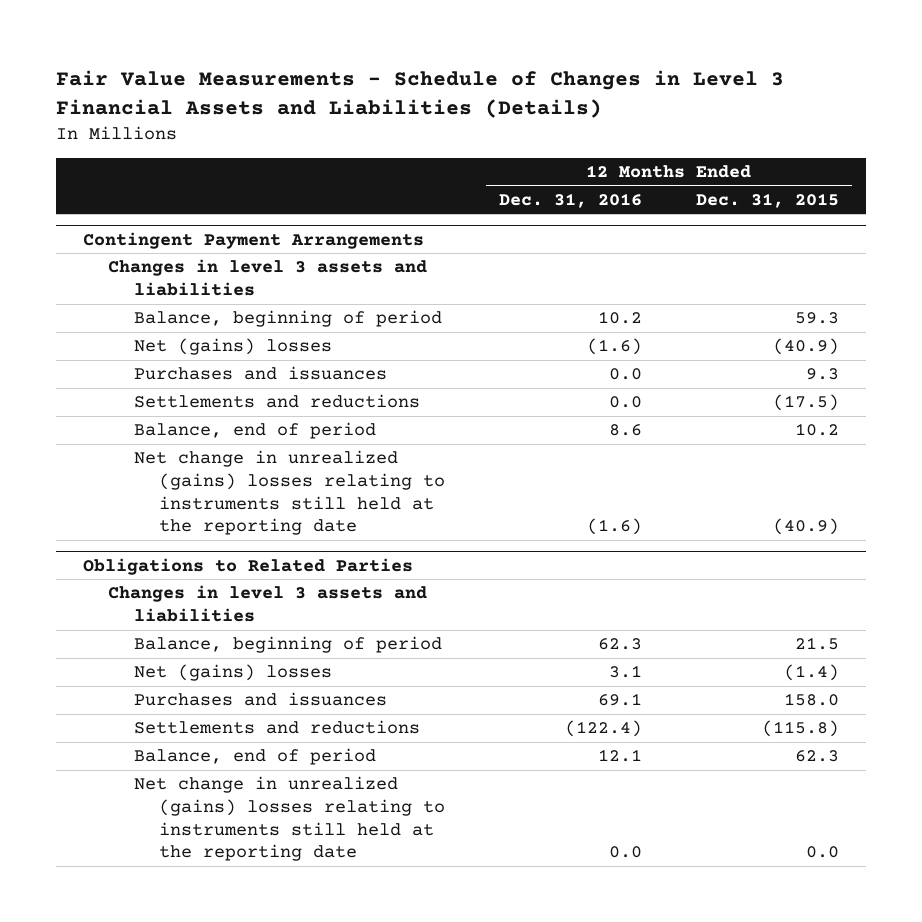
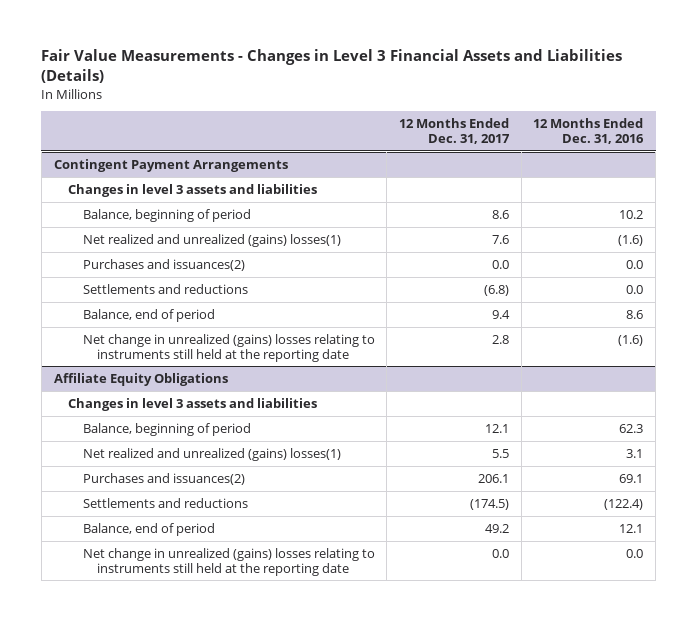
[55,69,784,118] Fair Value Measurements - Schedule of Changes in Level 3 Financial Assets and Liabilities (Details) -> [41,49,623,84] Fair Value Measurements - Changes in Level 3 Financial Assets and Liabilities (Details)
[695,192,839,208] Dec. 31, 2015 -> none
none -> [399,118,511,145] 12 Months Ended Dec. 31, 2017
[133,338,332,356] Net (gains) losses -> [82,233,341,247] Net realized and unrealized (gains) losses(1)
[133,366,387,381] Purchases and issuances -> [82,258,245,271] Purchases and issuances(2)
[82,557,413,575] Obligations to Related Parties -> [53,372,228,386] Affiliate Equity Obligations
[133,664,332,682] Net (gains) losses -> [82,447,341,461] Net realized and unrealized (gains) losses(1)
[133,692,387,707] Purchases and issuances -> [82,472,245,485] Purchases and issuances(2)

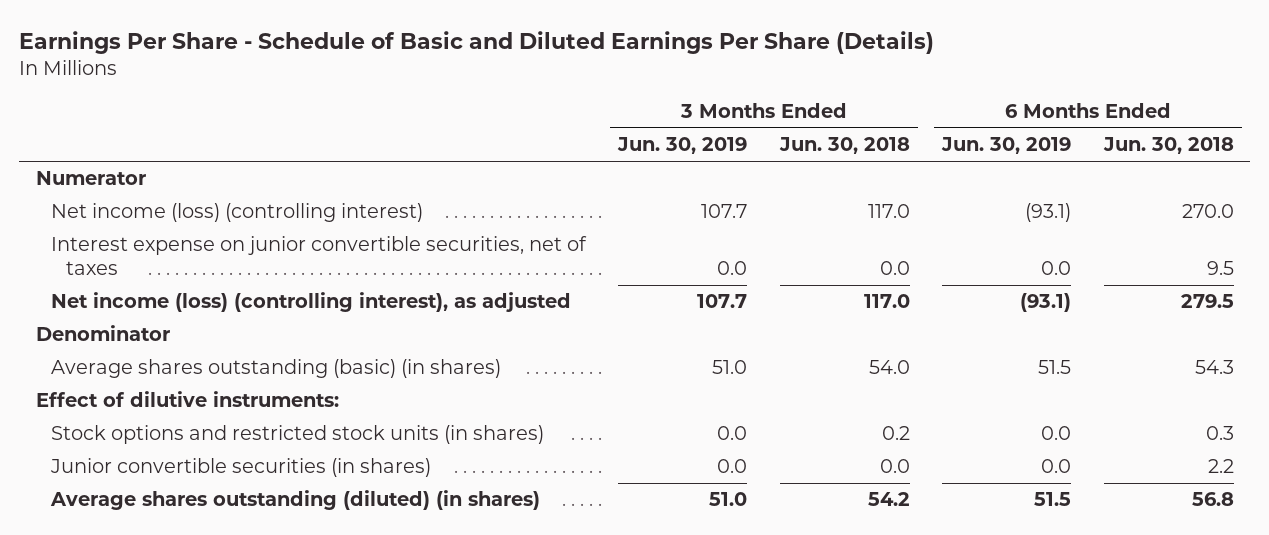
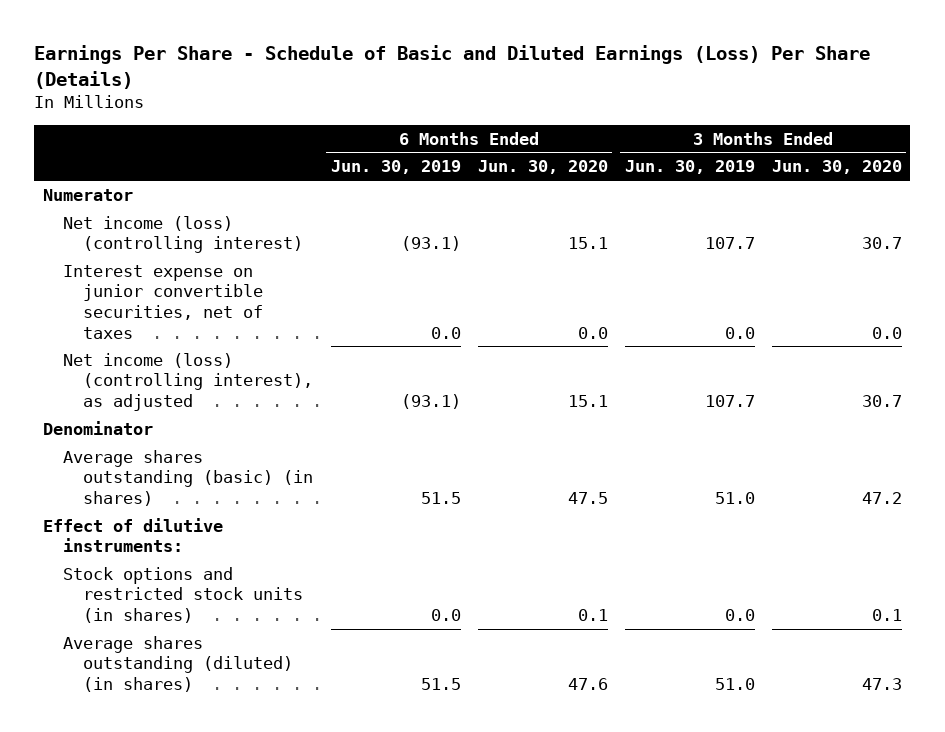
[19,31,935,55] Earnings Per Share - Schedule of Basic and Diluted Earnings Per Share (Details) -> [34,45,871,90] Earnings Per Share - Schedule of Basic and Diluted Earnings (Loss) Per Share (Details)
[778,137,910,155] Jun. 30, 2018 -> none
[1102,137,1234,155] Jun. 30, 2018 -> none
none -> [477,160,608,175] Jun. 30, 2020
none -> [771,160,902,175] Jun. 30, 2020
[49,458,431,478] Junior convertible securities (in shares) -> none

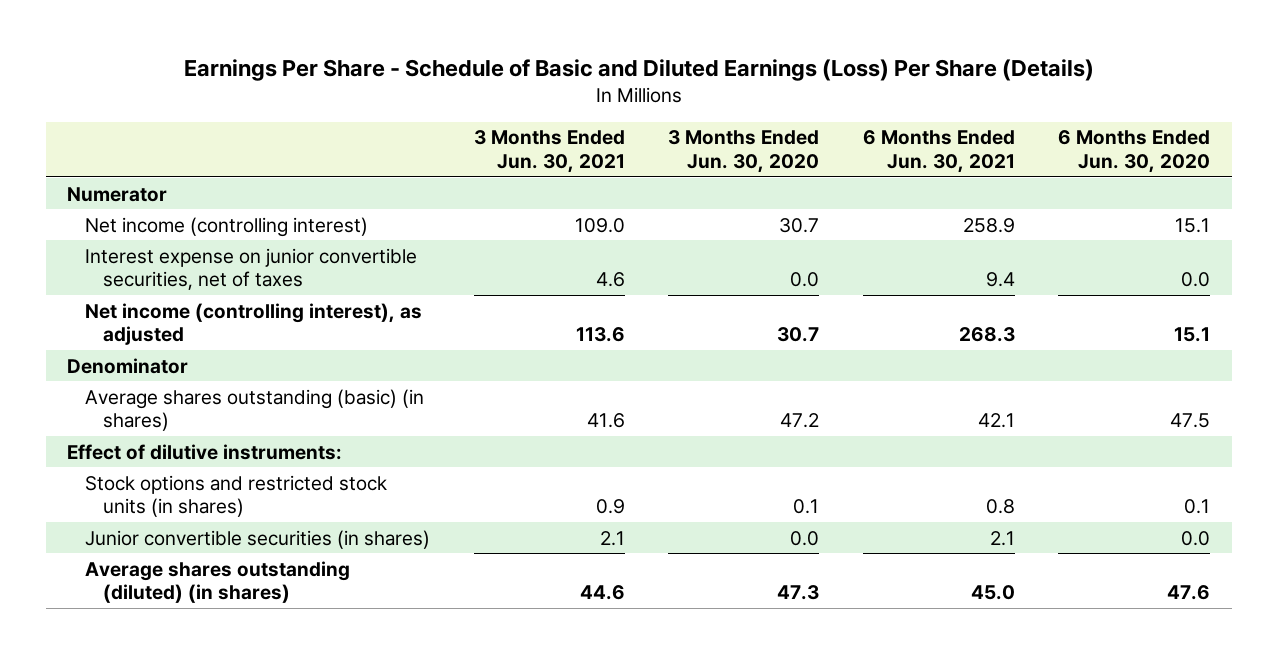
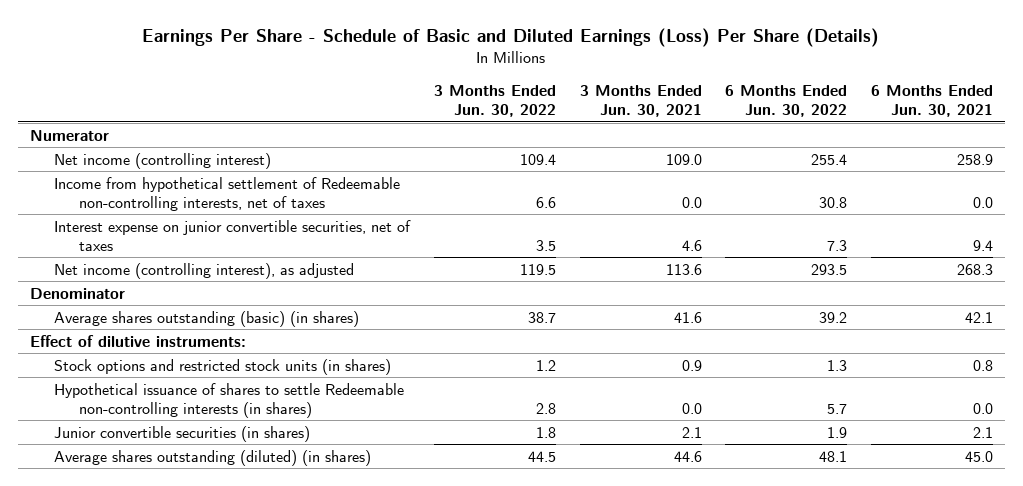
[668,130,820,173] 3 Months Ended Jun. 30, 2020 -> none
[1058,130,1211,173] 6 Months Ended Jun. 30, 2020 -> none
none -> [433,85,556,118] 3 Months Ended Jun. 30, 2022
none -> [725,85,848,118] 6 Months Ended Jun. 30, 2022
none -> [54,176,401,211] Income from hypothetical settlement of Redeemable non-controlling interests, net of taxes
none -> [54,382,405,418] Hypothetical issuance of shares to settle Redeemable non-controlling interests (in shares)

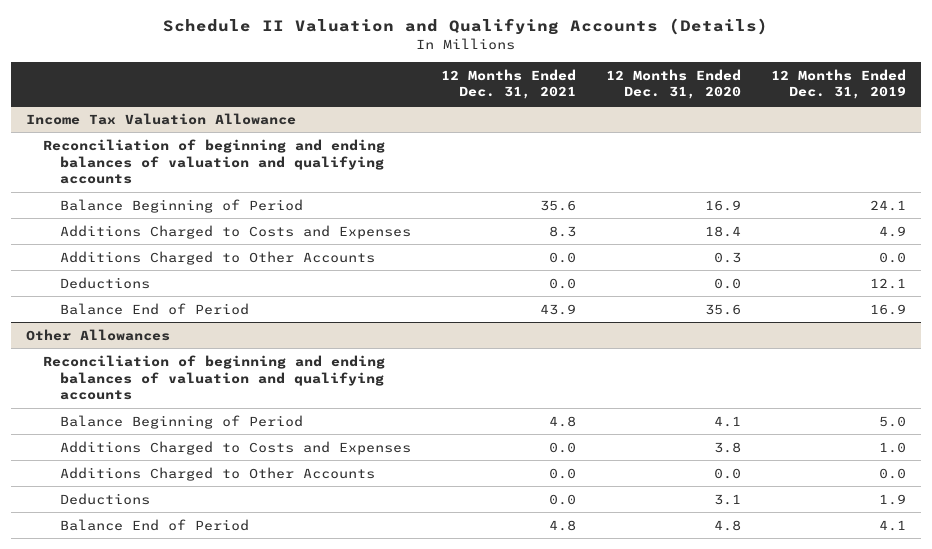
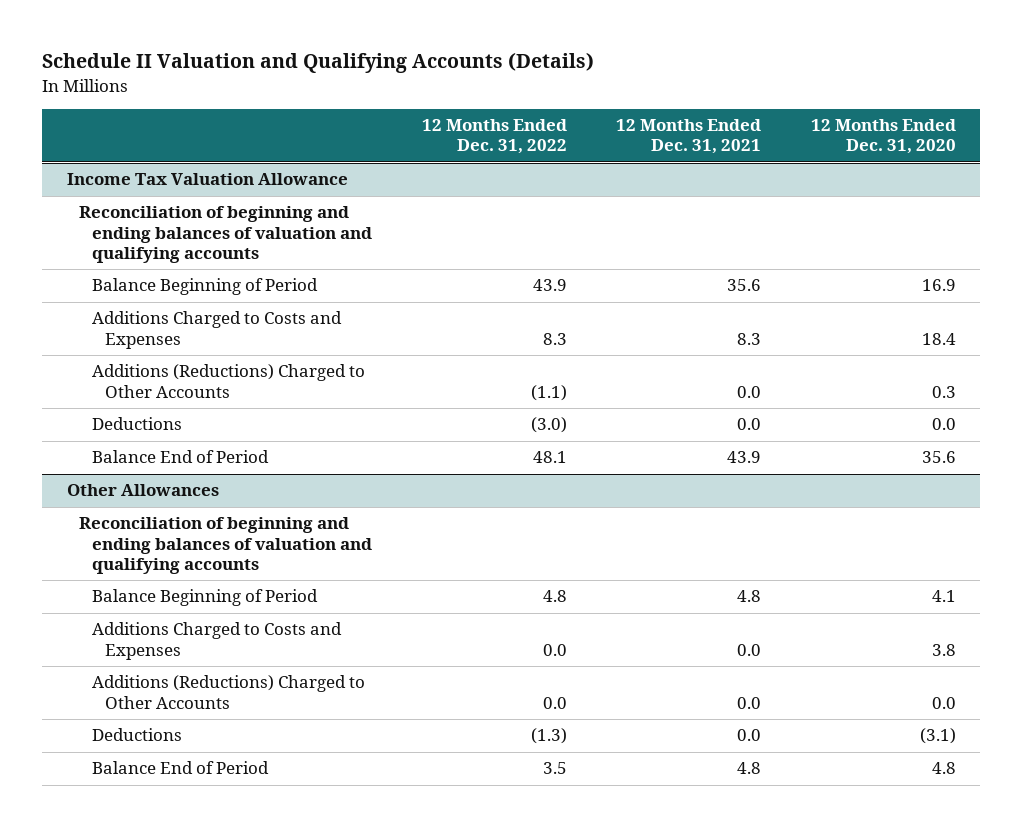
[771,68,907,100] 12 Months Ended Dec. 31, 2019 -> none
none -> [421,119,567,155] 12 Months Ended Dec. 31, 2022
[60,250,376,265] Additions Charged to Other Accounts -> [91,364,365,398] Additions (Reductions) Charged to Other Accounts
[60,466,376,481] Additions Charged to Other Accounts -> [91,675,365,709] Additions (Reductions) Charged to Other Accounts
[714,493,742,505] 3.1 -> [919,728,956,745] (3.1)

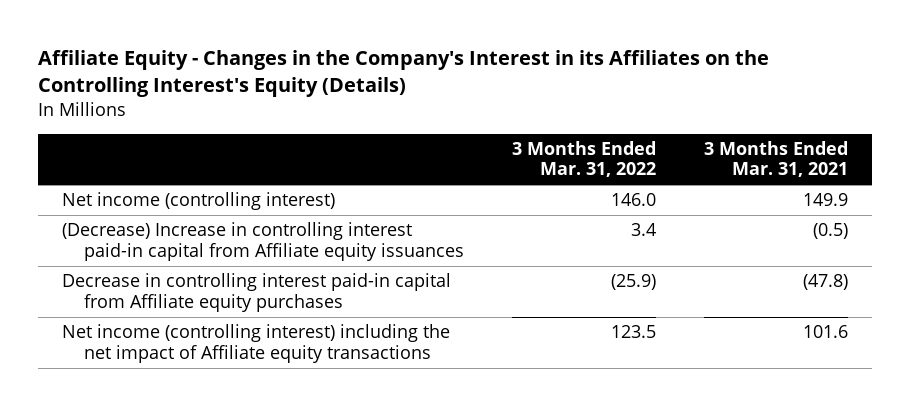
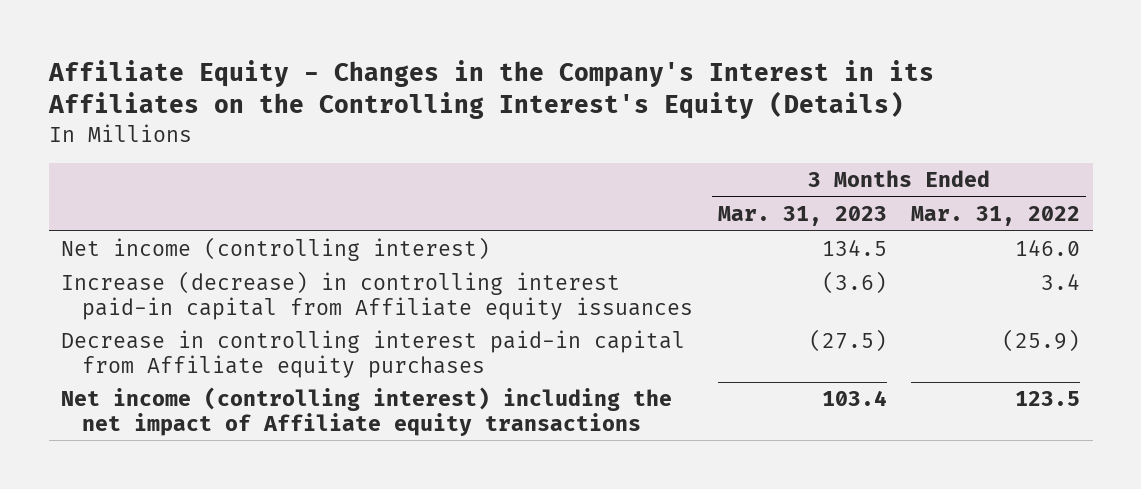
[703,141,848,178] 3 Months Ended Mar. 31, 2021 -> none
none -> [717,205,887,226] Mar. 31, 2023
[61,222,464,261] (Decrease) Increase in controlling interest paid-in capital from Affiliate equity issuances -> [61,271,694,320] Increase (decrease) in controlling interest paid-in capital from Affiliate equity issuances

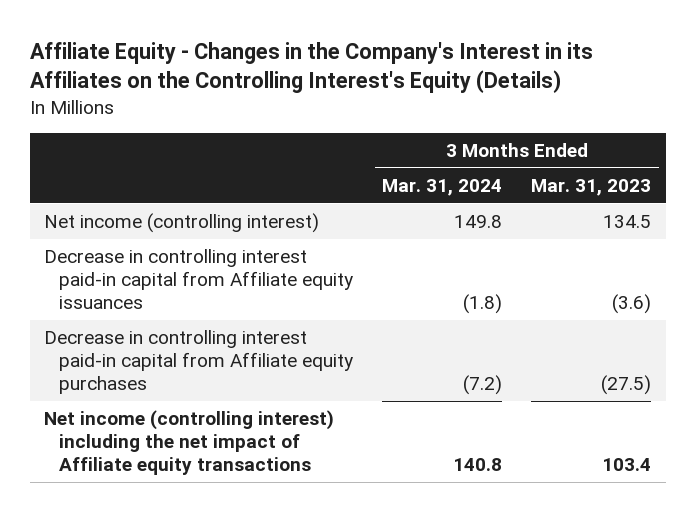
[911,205,1081,226] Mar. 31, 2022 -> none
none -> [382,178,503,196] Mar. 31, 2024
[61,271,694,320] Increase (decrease) in controlling interest paid-in capital from Affiliate equity issuances -> [44,249,354,310] Decrease in controlling interest paid-in capital from Affiliate equity issuances

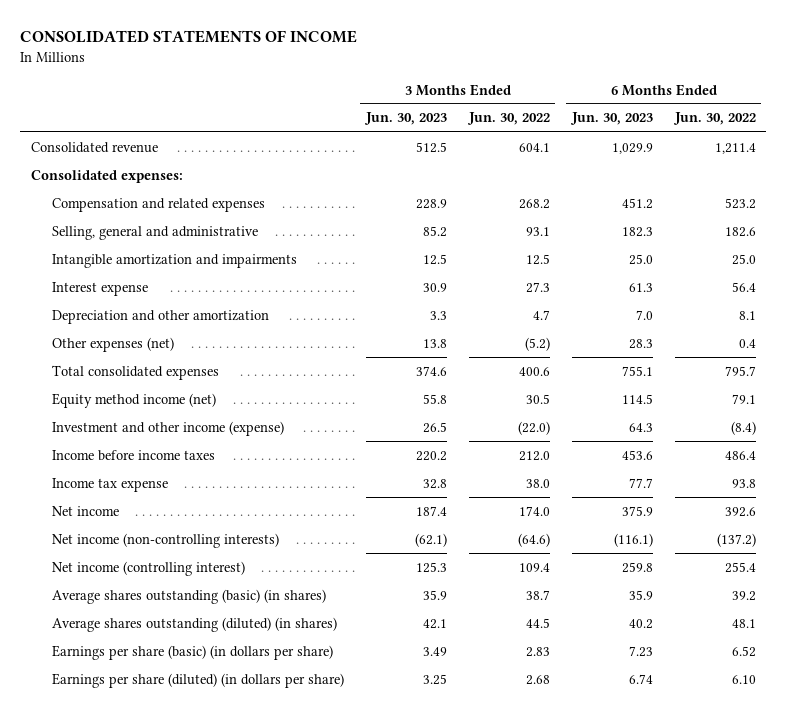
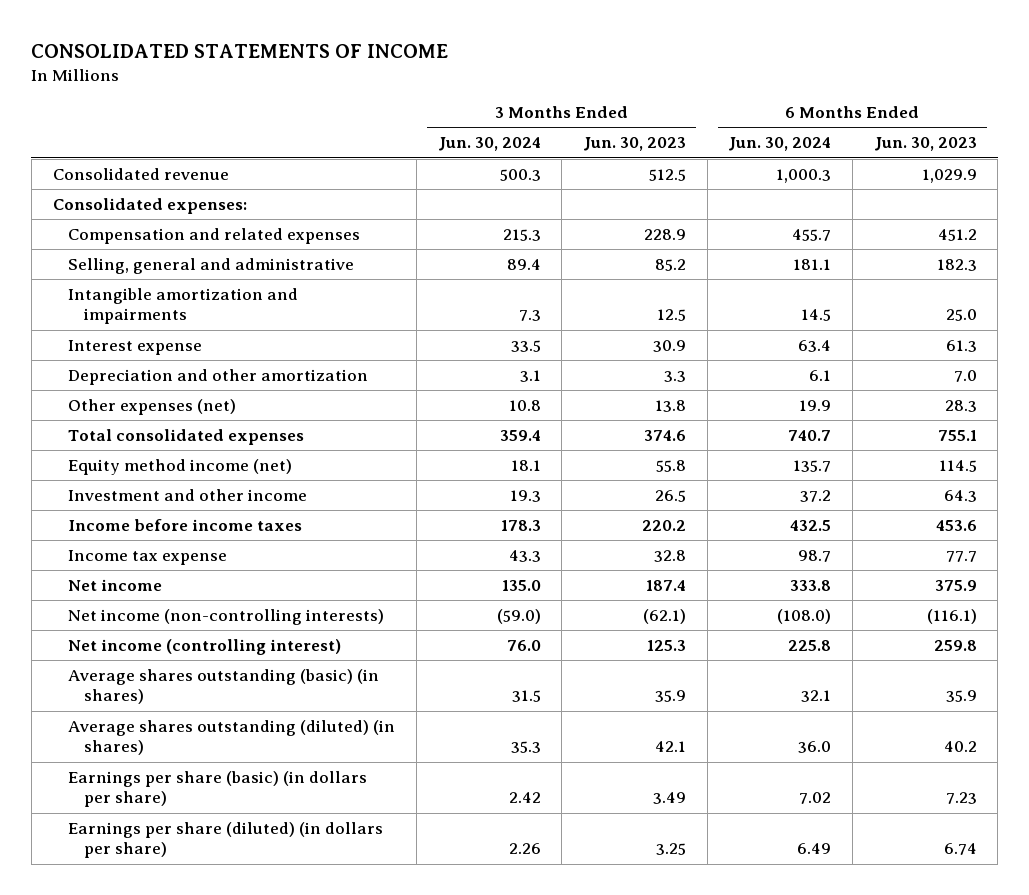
[466,112,550,126] Jun. 30, 2022 -> none
[672,112,756,126] Jun. 30, 2022 -> none
none -> [437,137,541,152] Jun. 30, 2024
none -> [728,137,832,152] Jun. 30, 2024
[52,420,285,436] Investment and other income (expense) -> [68,488,308,501] Investment and other income

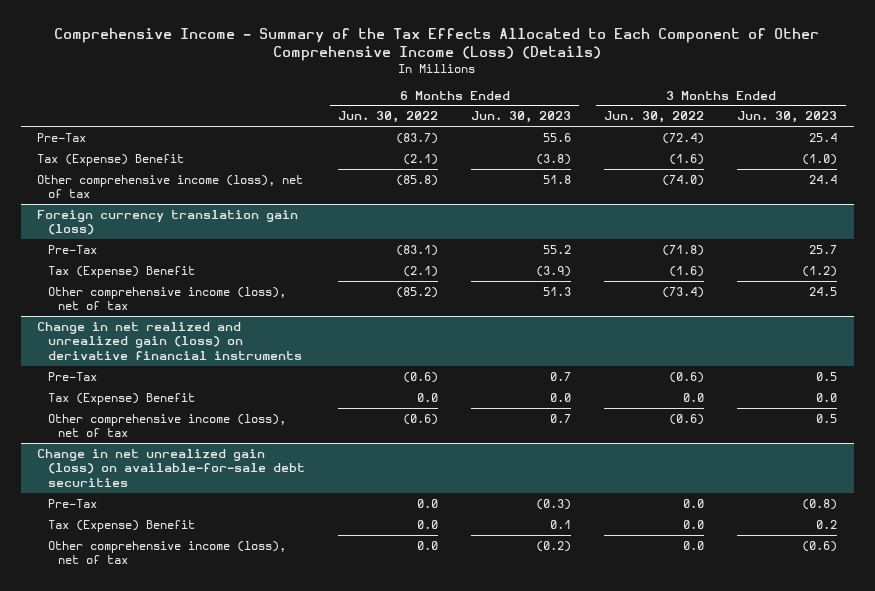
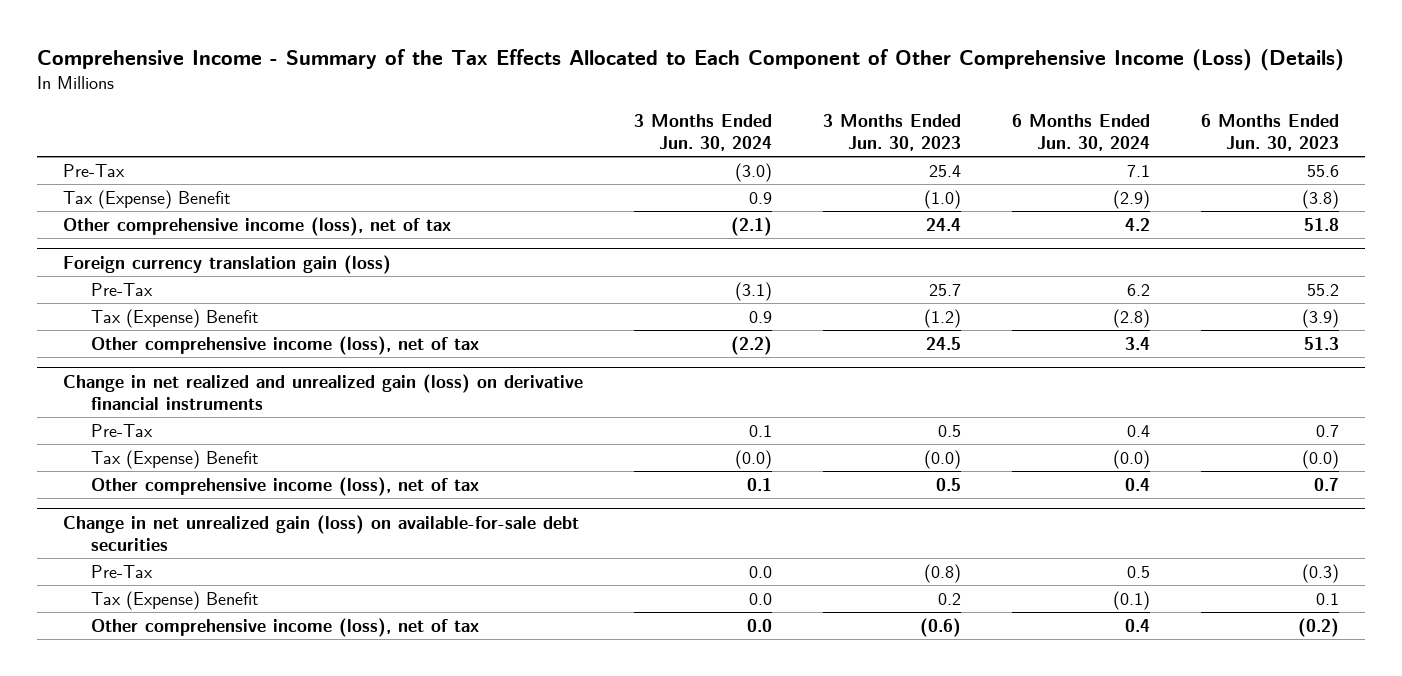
[337,111,438,124] Jun. 30, 2022 -> none
[604,111,705,124] Jun. 30, 2022 -> none
none -> [633,113,772,151] 3 Months Ended Jun. 30, 2024
none -> [1012,113,1151,151] 6 Months Ended Jun. 30, 2024
[550,392,572,402] 0.0 -> [1302,449,1340,469] (0.0)
[816,392,838,402] 0.0 -> [923,449,961,469] (0.0)

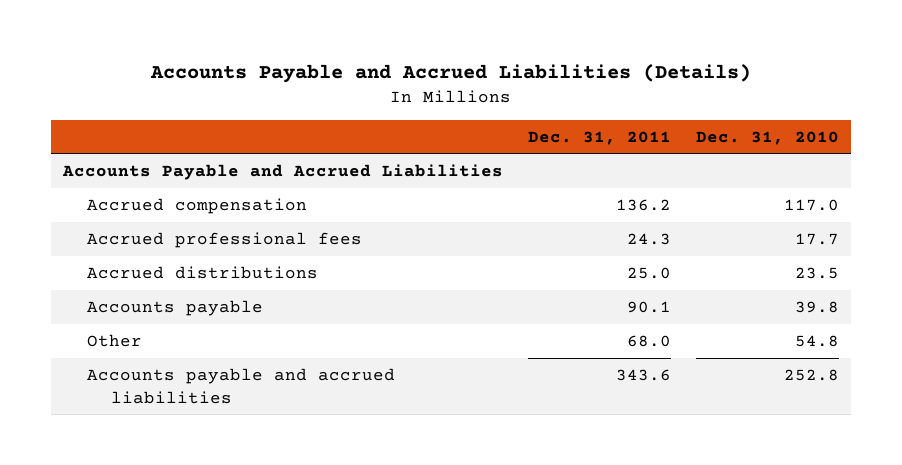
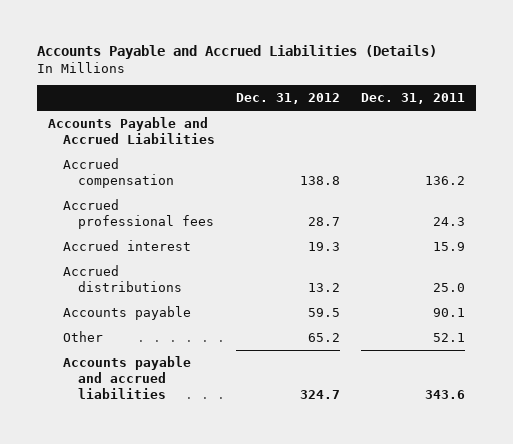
[695,130,839,145] Dec. 31, 2010 -> none
none -> [236,93,341,105] Dec. 31, 2012
none -> [62,240,191,252] Accrued interest
[626,334,671,347] 68.0 -> [433,333,466,343] 52.1

